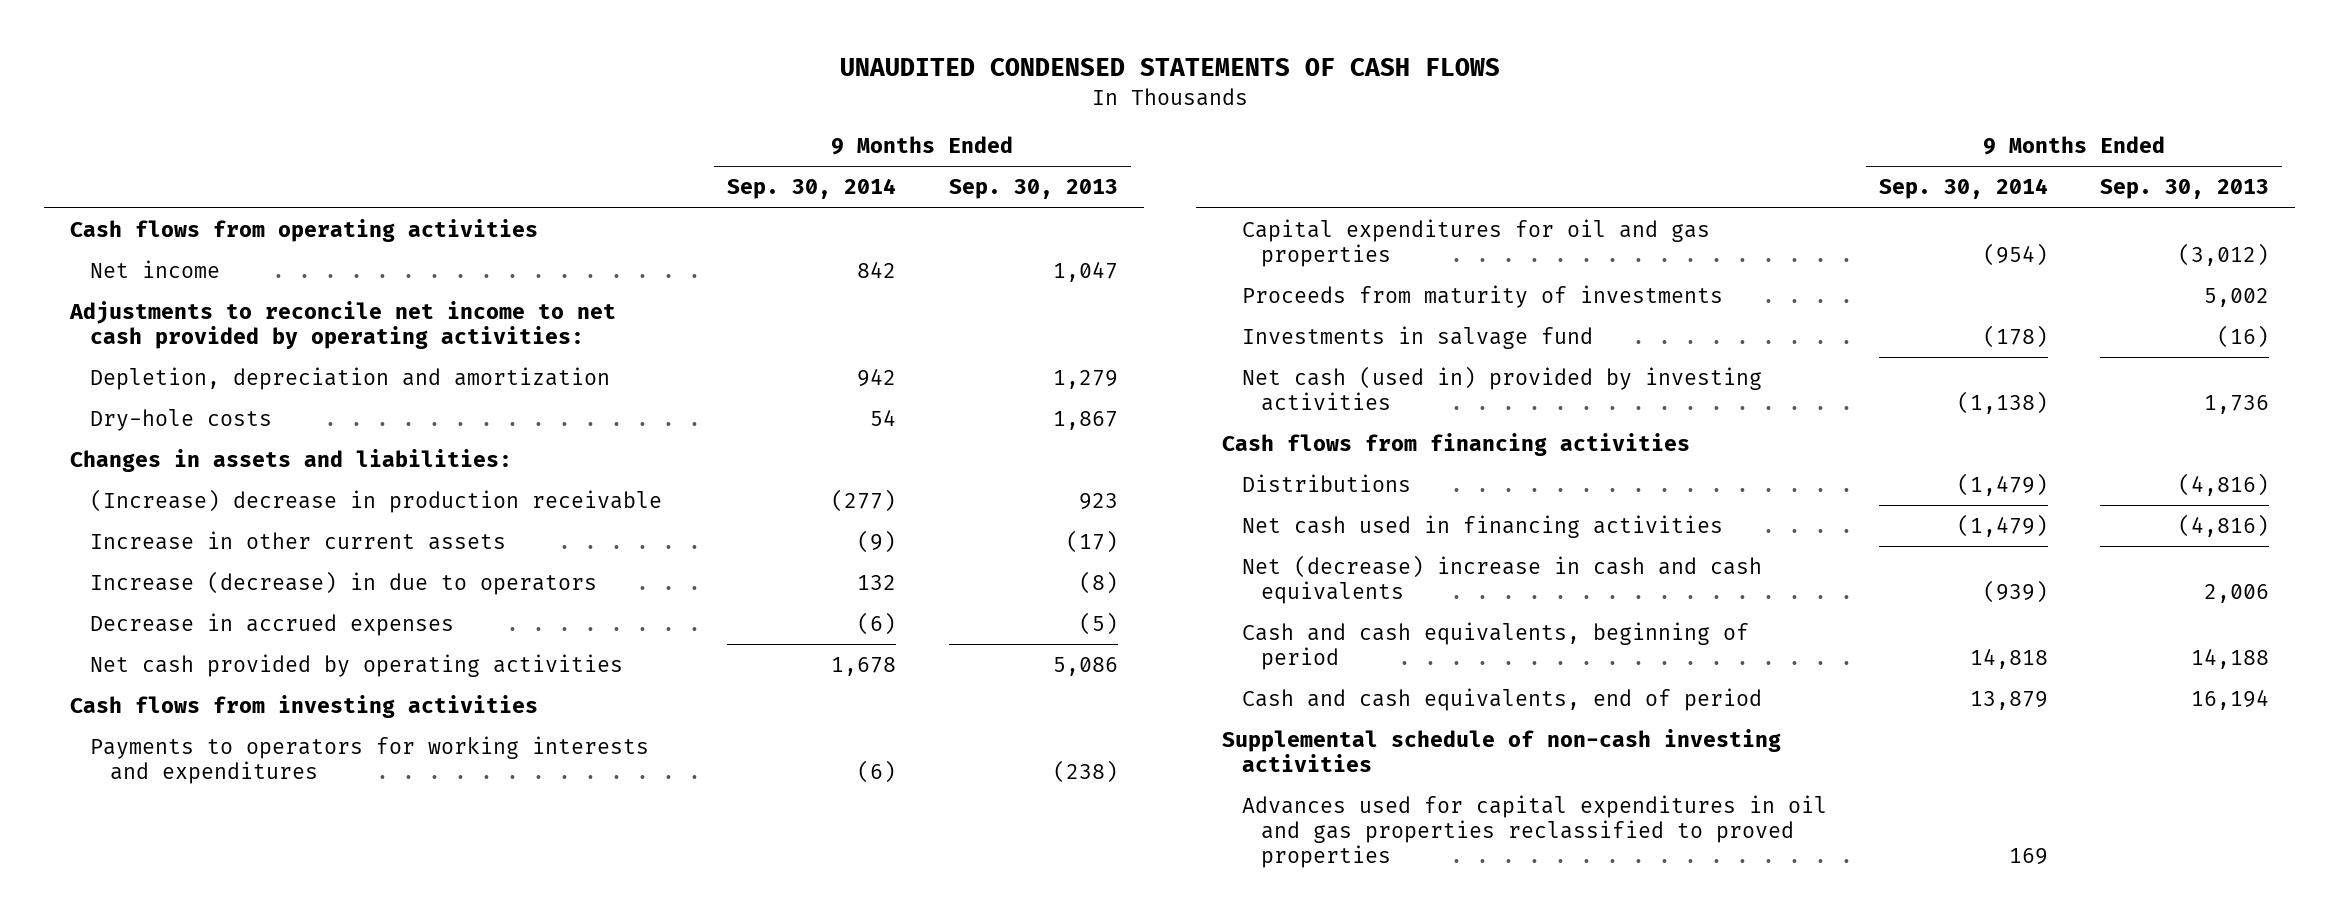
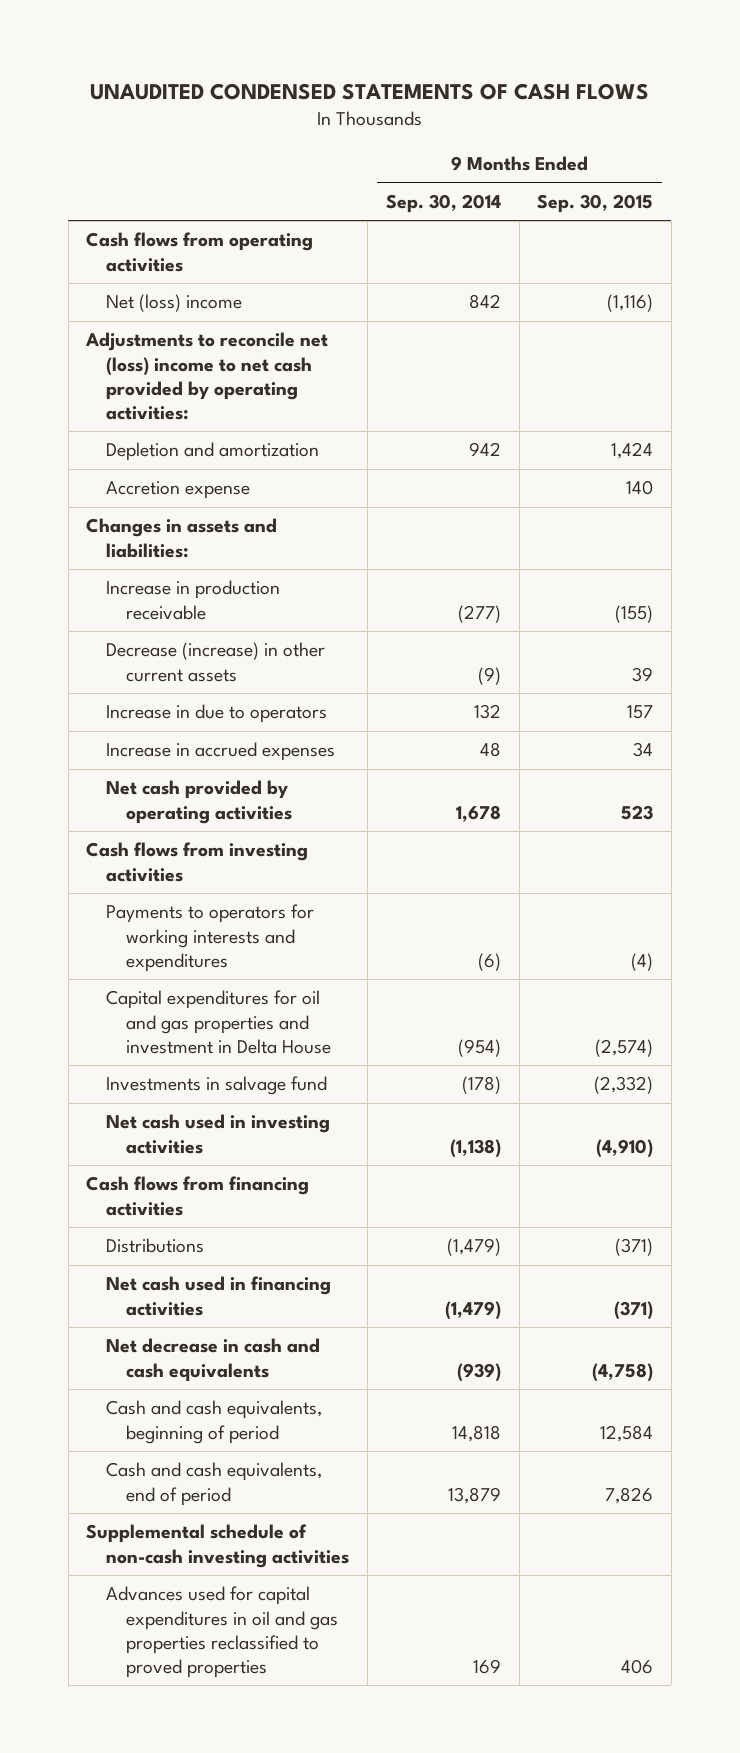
[948,179,1118,200] Sep. 30, 2013 -> none
none -> [537,193,654,213] Sep. 30, 2015
[89,408,272,431] Dry-hole costs -> none
[89,259,220,278] Net income -> [106,294,243,313] Net (loss) income
[69,300,617,350] Adjustments to reconcile net income to net cash provided by operating activities: -> [85,332,329,421] Adjustments to reconcile net (loss) income to net cash provided by operating activities:
[89,366,610,390] Depletion, depreciation and amortization -> [106,442,320,462] Depletion and amortization
none -> [106,481,251,500] Accretion expense
[89,488,662,513] (Increase) decrease in production receivable -> [106,580,281,620] Increase in production receivable
[89,530,506,550] Increase in other current assets -> [106,642,326,682] Decrease (increase) in other current assets
[89,570,597,595] Increase (decrease) in due to operators -> [106,704,328,724] Increase in due to operators
[89,612,454,636] Decrease in accrued expenses -> [106,742,336,762] Increase in accrued expenses
[857,611,897,635] (6) -> [479,742,501,758] 48
[1241,284,1723,308] Proceeds from maturity of investments -> none
[1241,218,1710,268] Capital expenditures for oil and gas properties -> [106,990,332,1054] Capital expenditures for oil and gas properties and investment in Delta House
[1241,365,1762,412] Net cash (used in) provided by investing activities -> [106,1114,331,1154] Net cash used in investing activities
[1241,554,1762,605] Net (decrease) increase in cash and cash equivalents -> [106,1338,321,1382] Net decrease in cash and cash equivalents

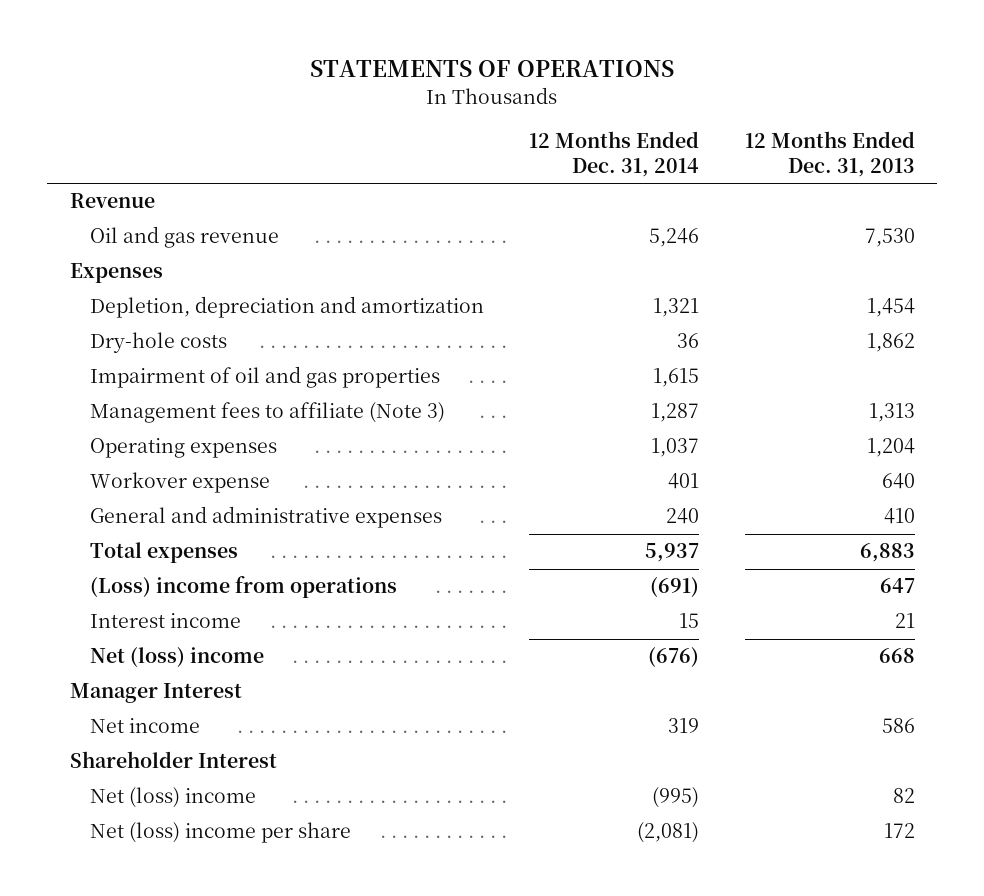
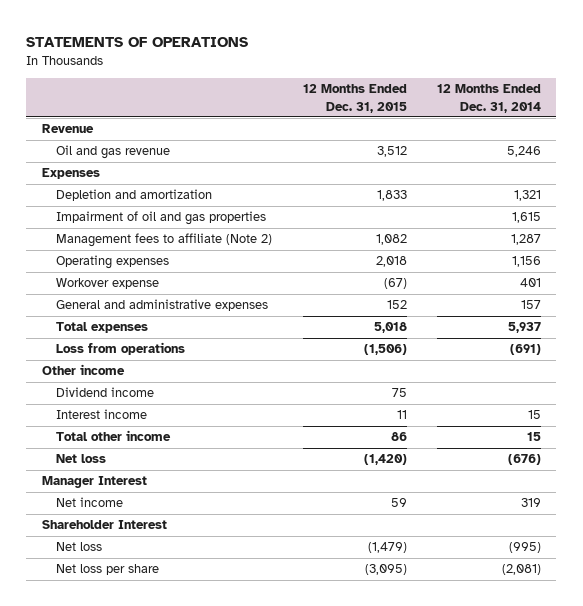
[744,130,915,178] 12 Months Ended Dec. 31, 2013 -> none
none -> [302,84,407,113] 12 Months Ended Dec. 31, 2015
[89,332,227,354] Dry-hole costs -> none
[89,296,484,319] Depletion, depreciation and amortization -> [56,189,213,202] Depletion and amortization
[89,402,445,424] Management fees to affiliate (Note 3) -> [56,233,273,248] Management fees to affiliate (Note 2)
[651,438,700,458] 1,037 -> [512,256,542,268] 1,156
[666,508,700,525] 240 -> [521,300,542,310] 157
[89,576,397,599] (Loss) income from operations -> [56,342,186,356] Loss from operations
none -> [41,364,125,376] Other income
none -> [56,387,155,398] Dividend income
none -> [56,430,172,442] Total other income
[89,647,264,668] Net (loss) income -> [56,454,107,464] Net loss
[89,787,256,809] Net (loss) income -> [56,542,103,552] Net loss
[89,822,351,844] Net (loss) income per share -> [56,564,160,576] Net loss per share

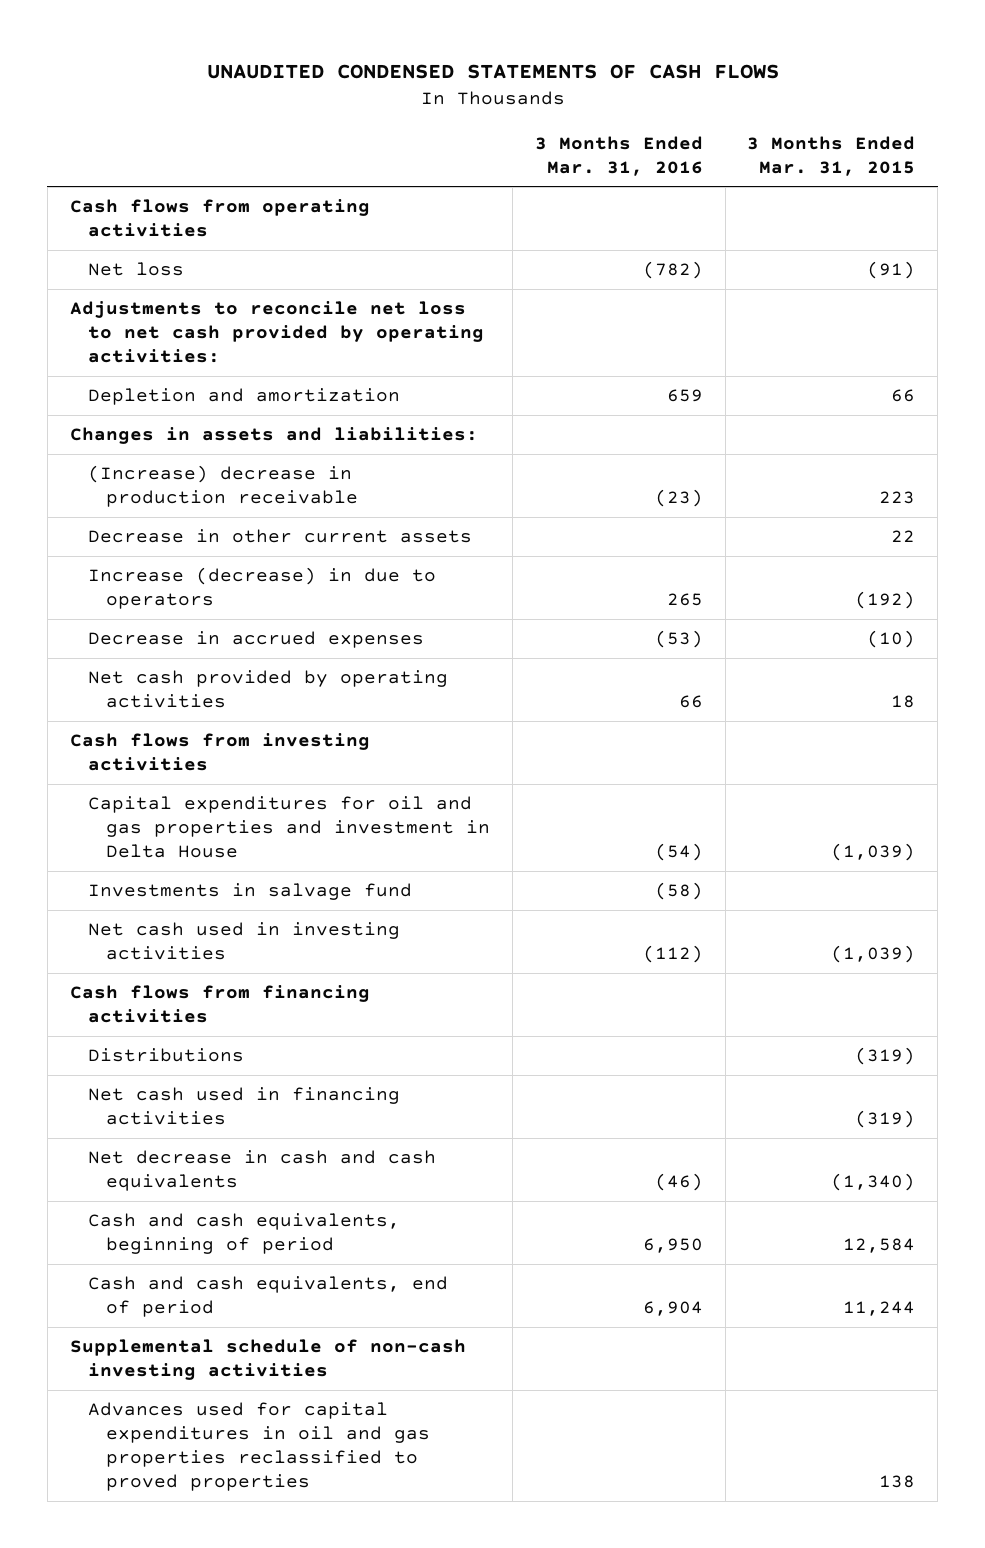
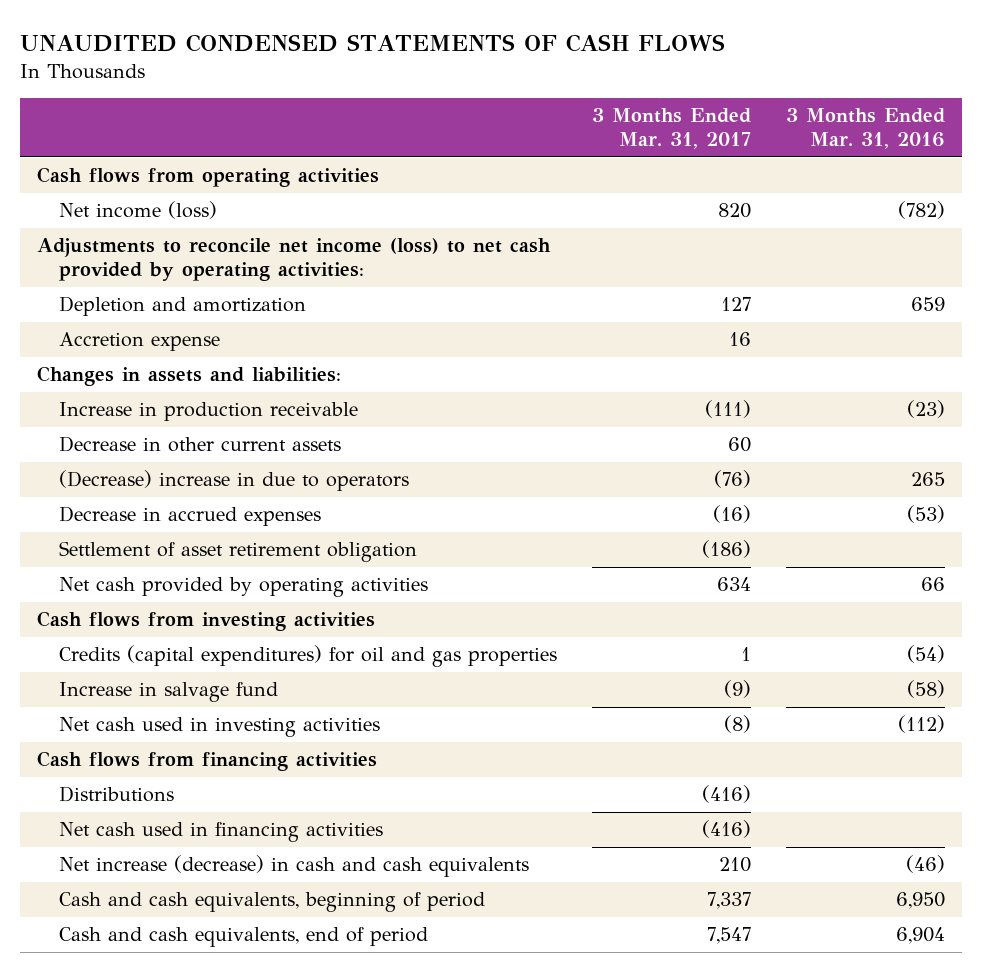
[747,135,916,176] 3 Months Ended Mar. 31, 2015 -> none
none -> [591,108,751,150] 3 Months Ended Mar. 31, 2017
[87,262,184,277] Net loss -> [58,201,217,220] Net income (loss)
[69,301,484,364] Adjustments to reconcile net loss to net cash provided by operating activities: -> [37,238,552,282] Adjustments to reconcile net income (loss) to net cash provided by operating activities:
none -> [58,332,220,352] Accretion expense
[87,465,359,508] (Increase) decrease in production receivable -> [58,402,358,422] Increase in production receivable
[87,567,436,610] Increase (decrease) in due to operators -> [58,470,409,492] (Decrease) increase in due to operators
none -> [58,541,417,563] Settlement of asset retirement obligation
[87,796,491,859] Capital expenditures for oil and gas properties and investment in Delta House -> [58,645,557,668] Credits (capital expenditures) for oil and gas properties
[87,883,412,901] Investments in salvage fund -> [58,682,278,703] Increase in salvage fund
[87,1150,436,1192] Net decrease in cash and cash equivalents -> [58,855,529,878] Net increase (decrease) in cash and cash equivalents
[69,1339,466,1381] Supplemental schedule of non-cash investing activities -> none
[87,1402,431,1491] Advances used for capital expenditures in oil and gas properties reclassified to proved properties -> none

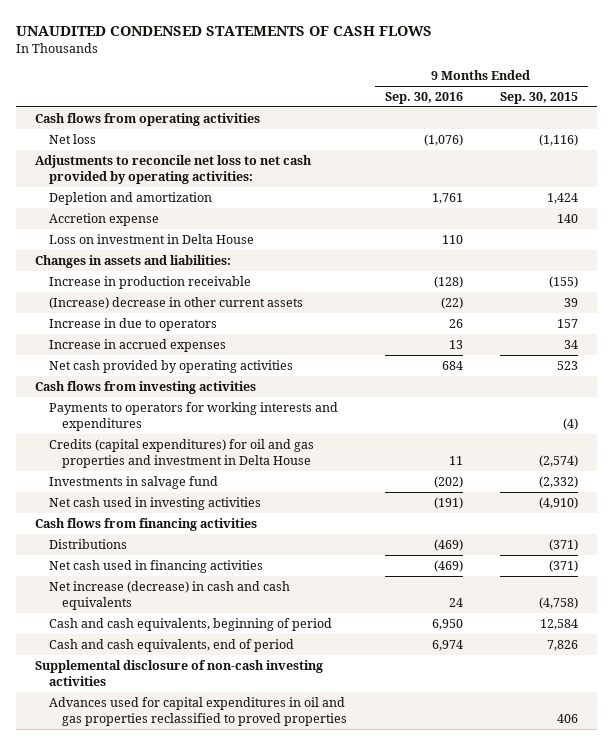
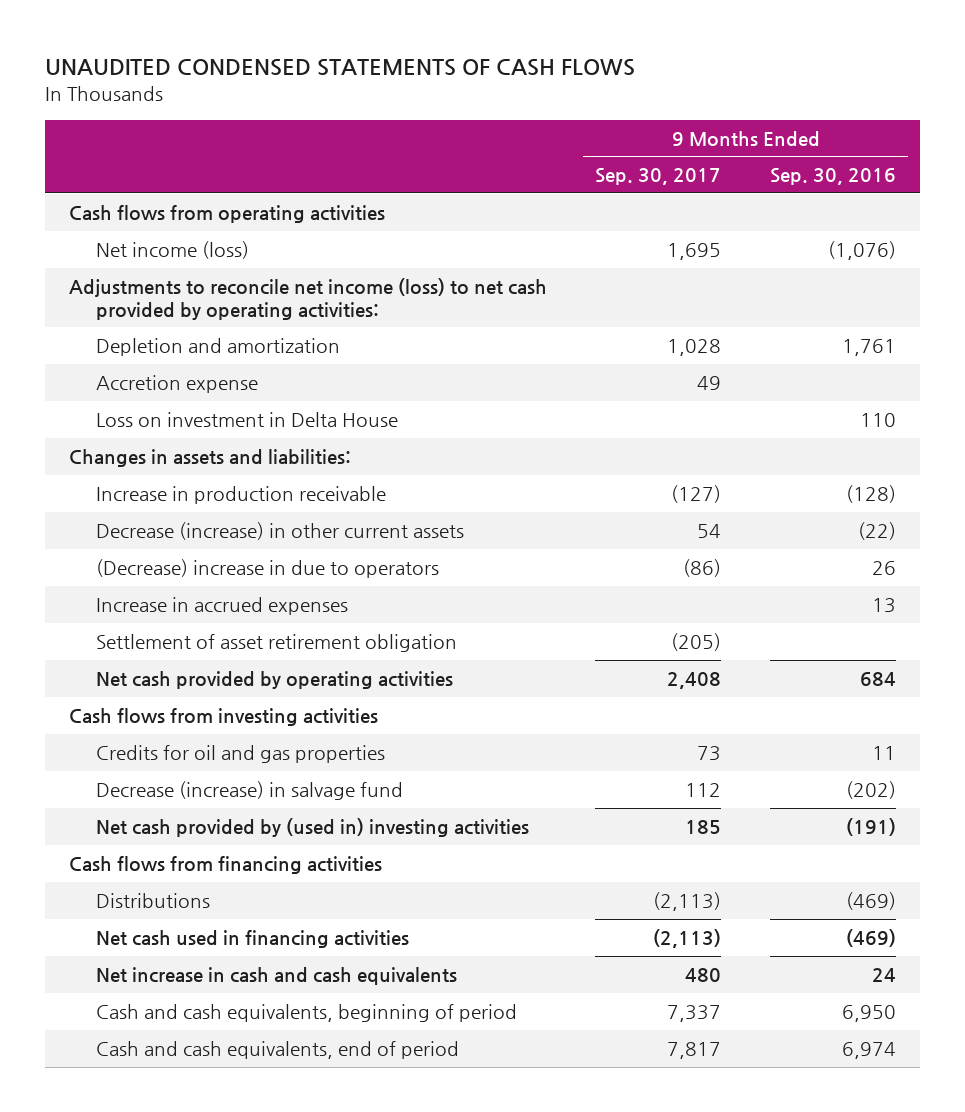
[500,92,579,105] Sep. 30, 2015 -> none
none -> [595,168,722,186] Sep. 30, 2017
[48,133,96,144] Net loss -> [96,241,250,260] Net income (loss)
[34,154,312,185] Adjustments to reconcile net loss to net cash provided by operating activities: -> [68,278,547,320] Adjustments to reconcile net income (loss) to net cash provided by operating activities:
[48,296,303,309] (Increase) decrease in other current assets -> [96,522,465,541] Decrease (increase) in other current assets
[48,317,217,331] Increase in due to operators -> [96,559,440,579] (Decrease) increase in due to operators
none -> [96,634,458,653] Settlement of asset retirement obligation
[48,401,338,432] Payments to operators for working interests and expenditures -> none
[48,438,314,469] Credits (capital expenditures) for oil and gas properties and investment in Delta House -> [96,745,386,764] Credits for oil and gas properties
[48,475,218,489] Investments in salvage fund -> [96,781,404,801] Decrease (increase) in salvage fund
[48,496,261,510] Net cash used in investing activities -> [96,818,530,838] Net cash provided by (used in) investing activities
[48,580,290,611] Net increase (decrease) in cash and cash equivalents -> [96,967,458,986] Net increase in cash and cash equivalents
[34,659,323,687] Supplemental disclosure of non-cash investing activities -> none
[48,696,348,727] Advances used for capital expenditures in oil and gas properties reclassified to proved properties -> none

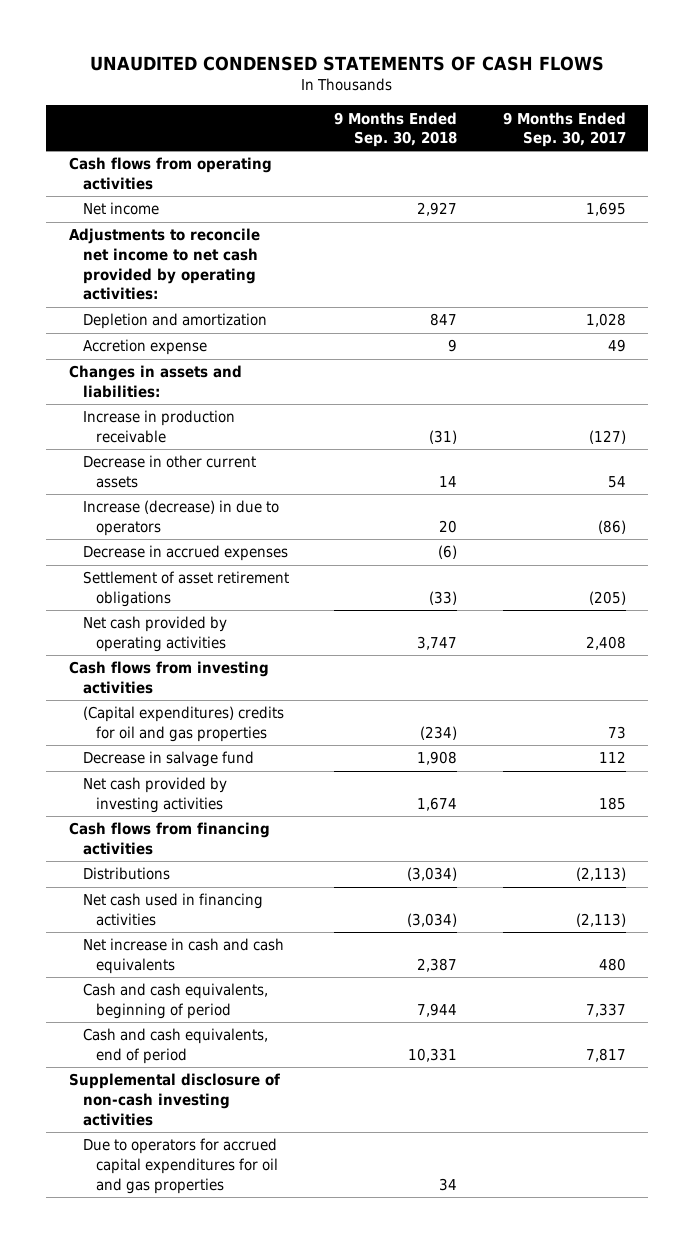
[769,168,896,186] Sep. 30, 2016 -> none
none -> [334,111,458,148] 9 Months Ended Sep. 30, 2018
[96,241,250,260] Net income (loss) -> [82,202,159,216] Net income
[68,278,547,320] Adjustments to reconcile net income (loss) to net cash provided by operating activities: -> [68,228,260,301] Adjustments to reconcile net income to net cash provided by operating activities:
[96,412,399,428] Loss on investment in Delta House -> none
[96,522,465,541] Decrease (increase) in other current assets -> [82,455,256,488] Decrease in other current assets
[96,559,440,579] (Decrease) increase in due to operators -> [82,500,279,536] Increase (decrease) in due to operators
[96,597,349,616] Increase in accrued expenses -> [82,545,288,562] Decrease in accrued expenses
[96,634,458,653] Settlement of asset retirement obligation -> [82,571,289,607] Settlement of asset retirement obligations
[96,745,386,764] Credits for oil and gas properties -> [82,706,284,742] (Capital expenditures) credits for oil and gas properties
[96,781,404,801] Decrease (increase) in salvage fund -> [82,751,254,768] Decrease in salvage fund
[96,818,530,838] Net cash provided by (used in) investing activities -> [82,777,227,813] Net cash provided by investing activities
none -> [68,1073,280,1126] Supplemental disclosure of non-cash investing activities
none -> [82,1138,279,1194] Due to operators for accrued capital expenditures for oil and gas properties

